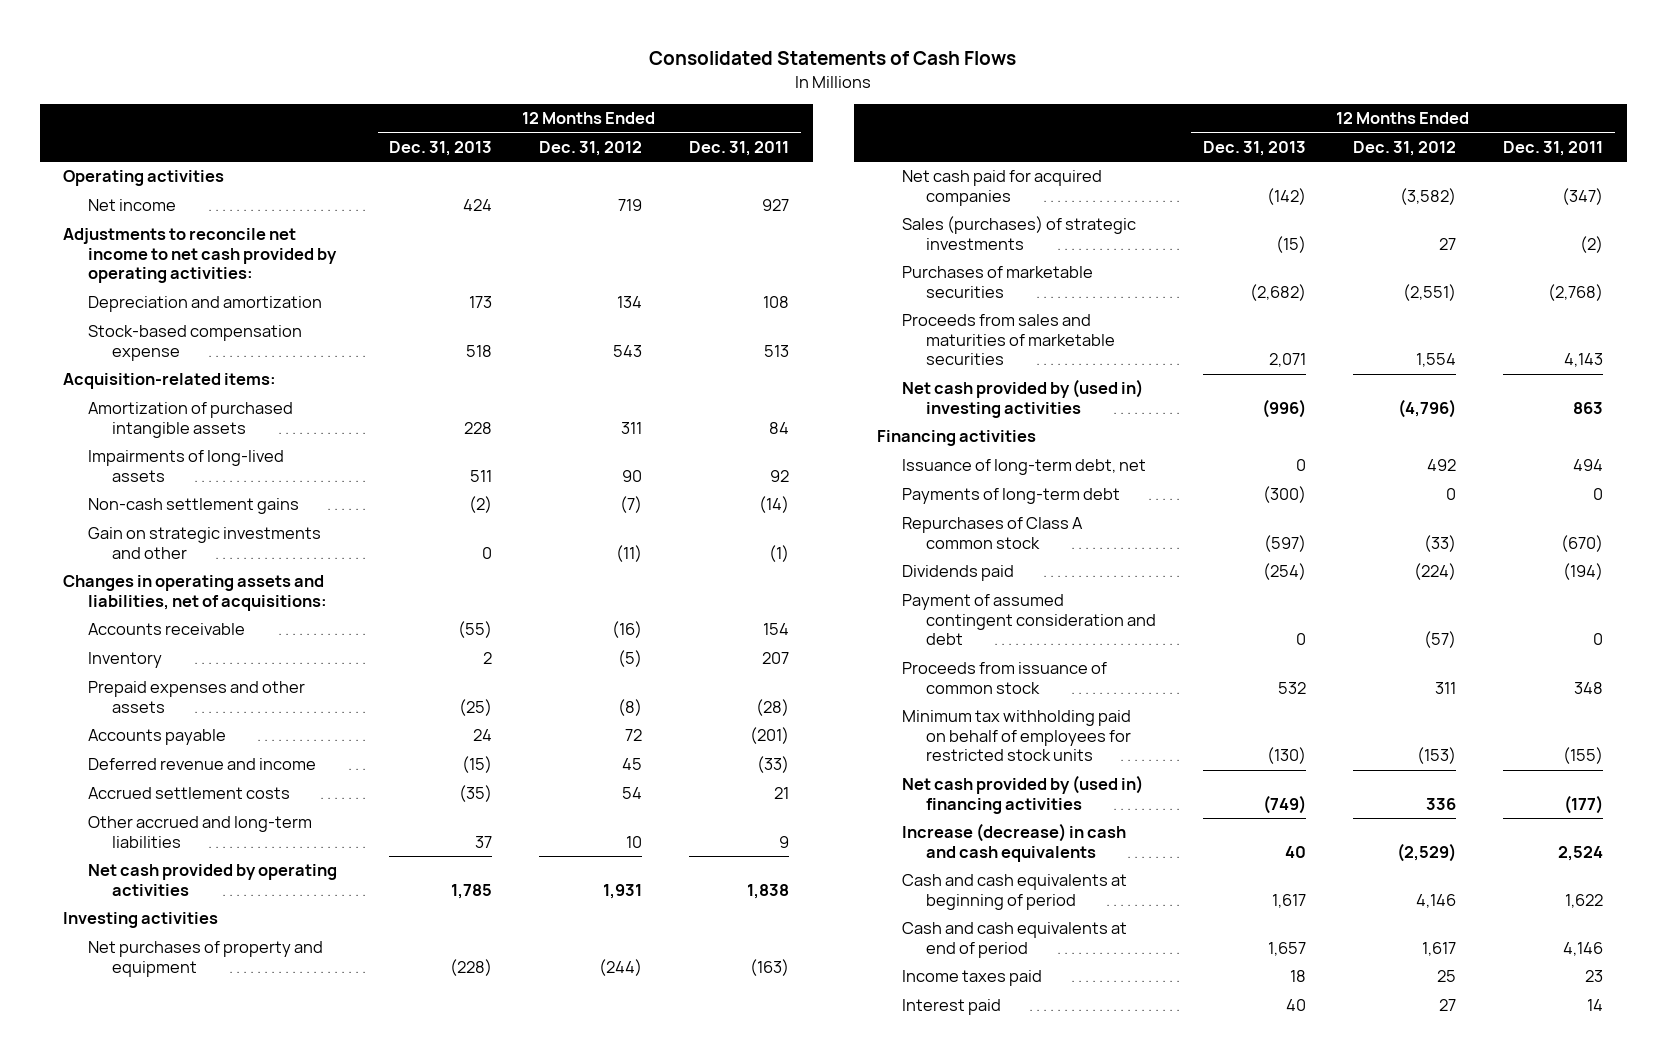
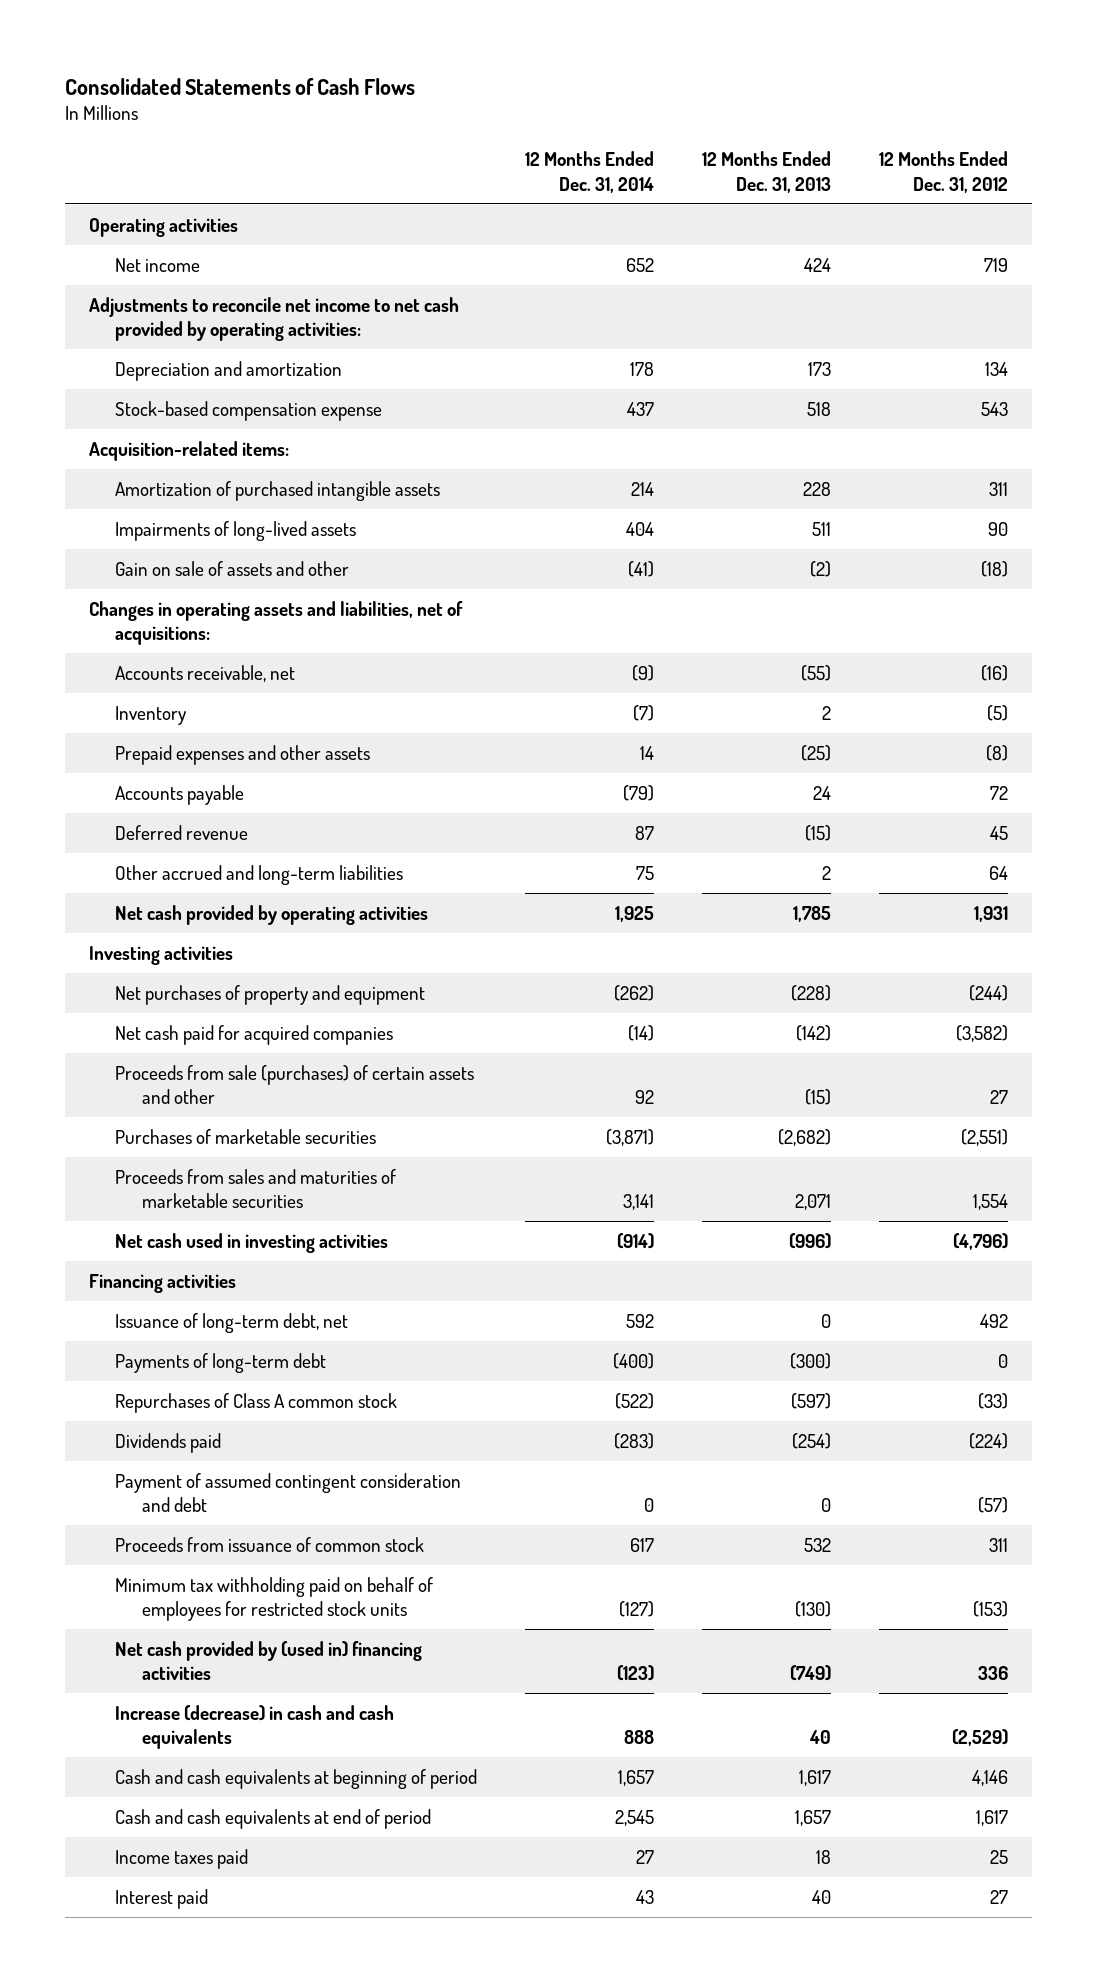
[689,141,790,157] Dec. 31, 2011 -> none
none -> [525,151,655,193] 12 Months Ended Dec. 31, 2014
[87,498,299,515] Non-cash settlement gains -> none
[87,527,321,559] Gain on strategic investments and other -> none
none -> [115,560,350,576] Gain on sale of assets and other
[87,623,245,636] Accounts receivable -> [115,664,296,682] Accounts receivable, net
[87,787,290,800] Accrued settlement costs -> none
[87,758,316,771] Deferred revenue and income -> [115,824,249,840] Deferred revenue
[475,835,493,848] 37 -> [822,865,832,880] 2
[626,835,643,848] 10 -> [988,865,1008,880] 64
[901,216,1136,250] Sales (purchases) of strategic investments -> [115,1064,475,1105] Proceeds from sale (purchases) of certain assets and other
[901,379,1143,418] Net cash provided by (used in) investing activities -> [115,1232,389,1253] Net cash used in investing activities

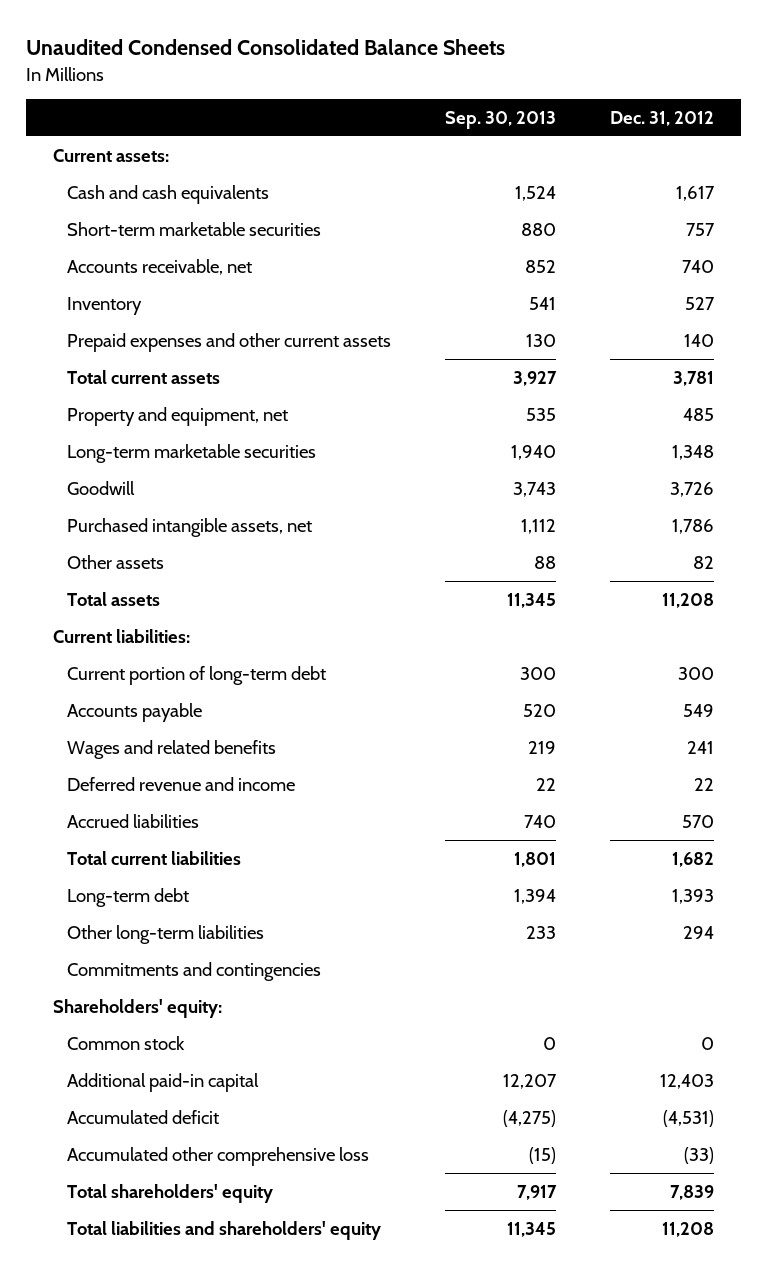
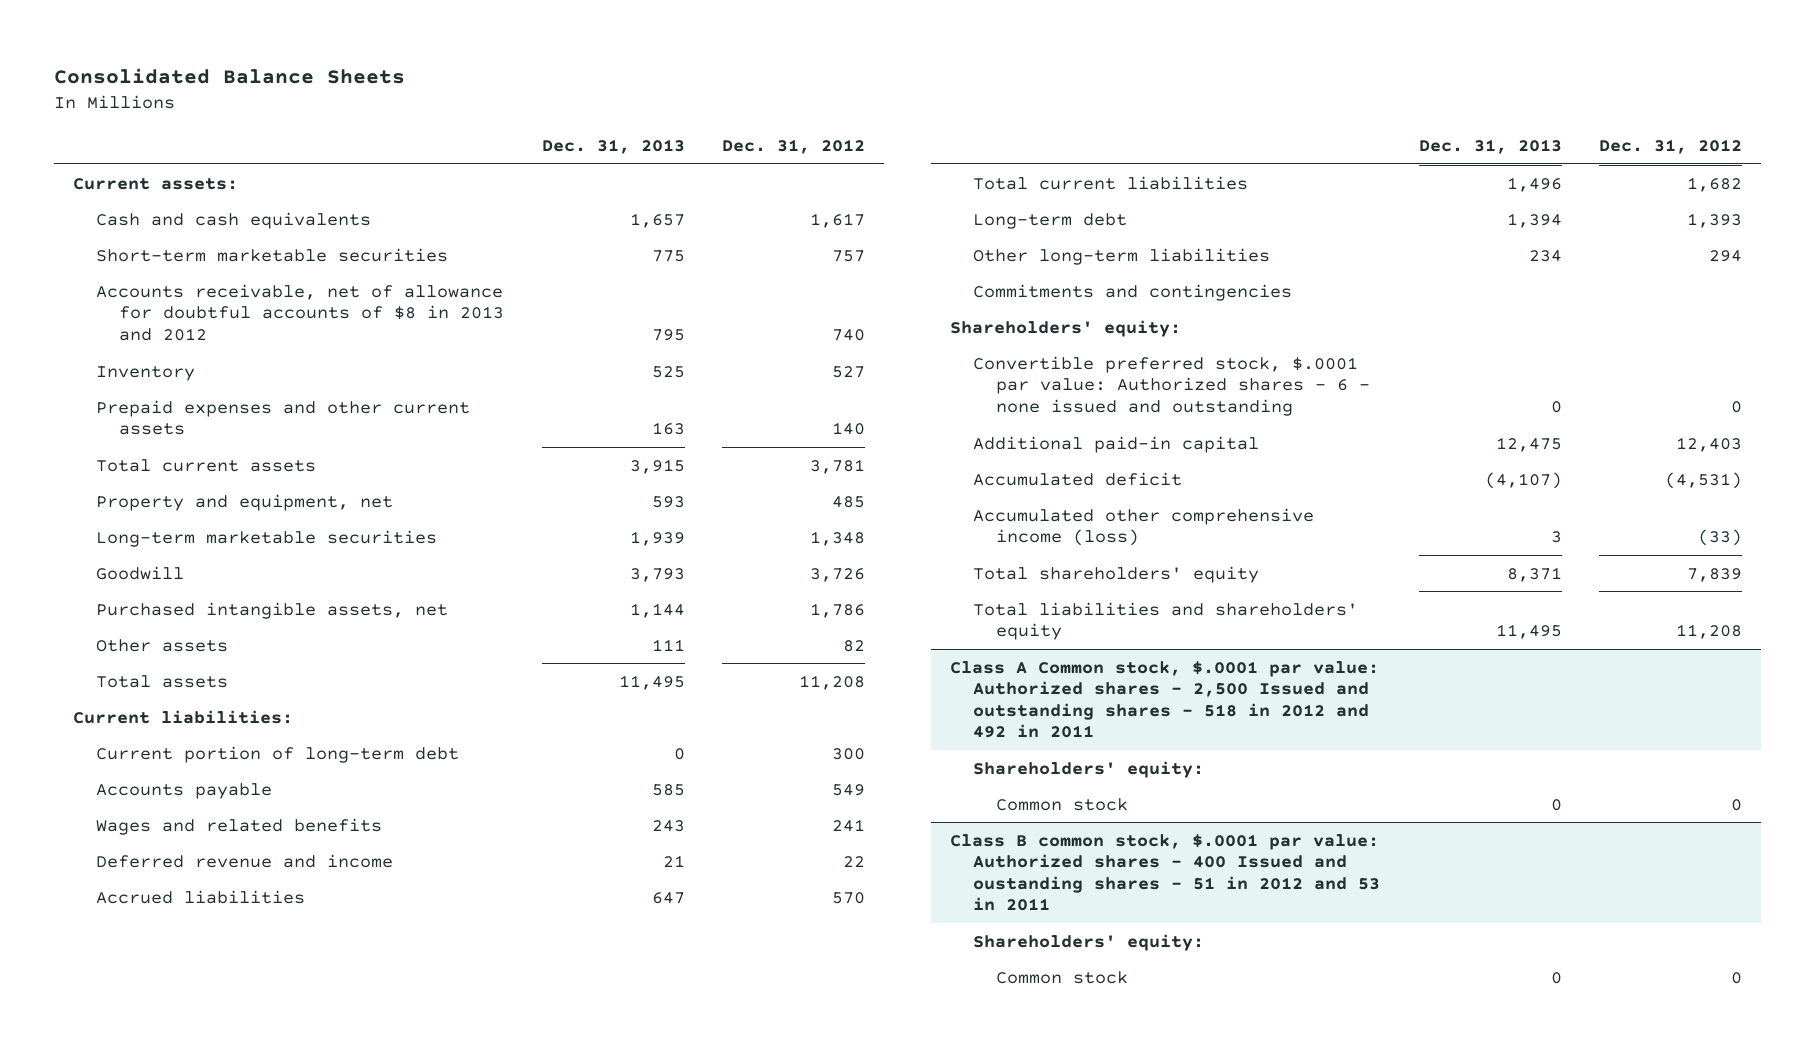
[26,39,506,56] Unaudited Condensed Consolidated Balance Sheets -> [54,68,406,85] Consolidated Balance Sheets
[445,111,557,130] Sep. 30, 2013 -> none
none -> [541,138,685,154] Dec. 31, 2013
[67,258,253,275] Accounts receivable, net -> [96,283,505,341] Accounts receivable, net of allowance for doubtful accounts of $8 in 2013 and 2012
[67,1035,186,1050] Common stock -> none
none -> [972,355,1371,416] Convertible preferred stock, $.0001 par value: Authorized shares - 6 - none issued and outstanding
[67,1146,370,1166] Accumulated other comprehensive loss -> [972,507,1314,547] Accumulated other comprehensive income (loss)
none -> [949,660,1379,739] Class A Common stock, $.0001 par value: Authorized shares - 2,500 Issued and outstanding shares - 518 in 2012 and 492 in 2011
none -> [972,760,1204,778] Shareholders' equity:
none -> [996,797,1129,811] Common stock
none -> [949,833,1380,912] Class B common stock, $.0001 par value: Authorized shares - 400 Issued and oustanding shares - 51 in 2012 and 53 in 2011
none -> [972,933,1204,951] Shareholders' equity:
none -> [996,970,1129,984] Common stock

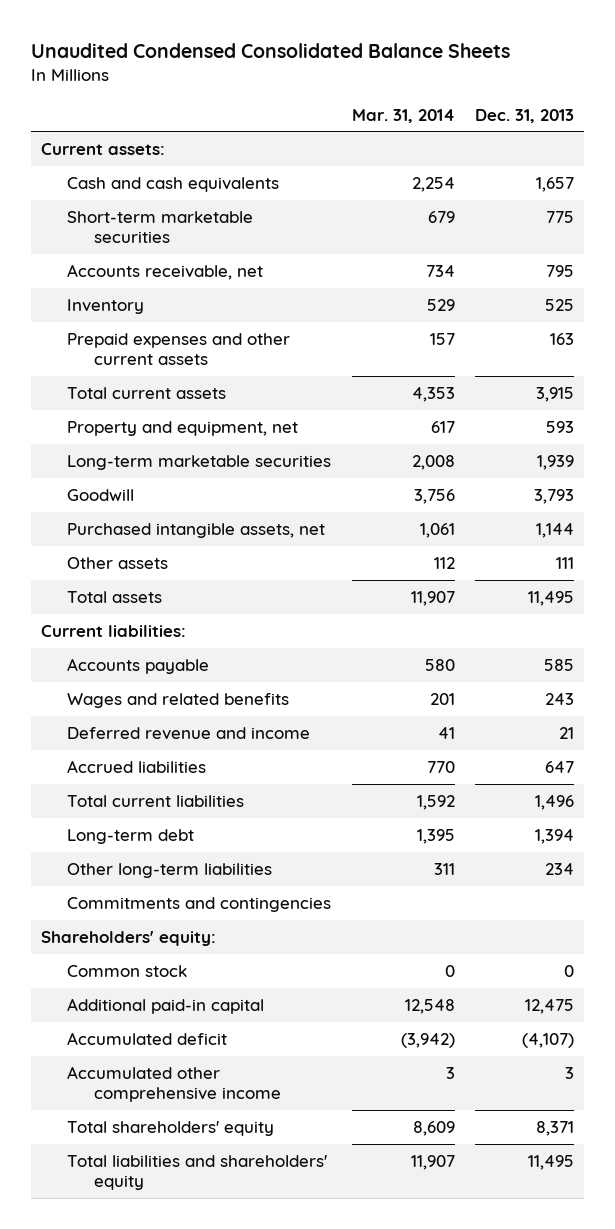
[54,68,406,85] Consolidated Balance Sheets -> [31,42,511,58] Unaudited Condensed Consolidated Balance Sheets
[722,138,866,154] Dec. 31, 2012 -> none
none -> [351,108,455,123] Mar. 31, 2014
[96,283,505,341] Accounts receivable, net of allowance for doubtful accounts of $8 in 2013 and 2012 -> [67,263,264,280] Accounts receivable, net
[96,745,460,763] Current portion of long-term debt -> none
[972,355,1371,416] Convertible preferred stock, $.0001 par value: Authorized shares - 6 - none issued and outstanding -> none
none -> [67,964,188,977] Common stock
[972,507,1314,547] Accumulated other comprehensive income (loss) -> [67,1065,281,1103] Accumulated other comprehensive income
[949,660,1379,739] Class A Common stock, $.0001 par value: Authorized shares - 2,500 Issued and outstanding shares - 518 in 2012 and 492 in 2011 -> none
[972,760,1204,778] Shareholders' equity: -> none
[996,797,1129,811] Common stock -> none
[949,833,1380,912] Class B common stock, $.0001 par value: Authorized shares - 400 Issued and oustanding shares - 51 in 2012 and 53 in 2011 -> none
[972,933,1204,951] Shareholders' equity: -> none
[996,970,1129,984] Common stock -> none

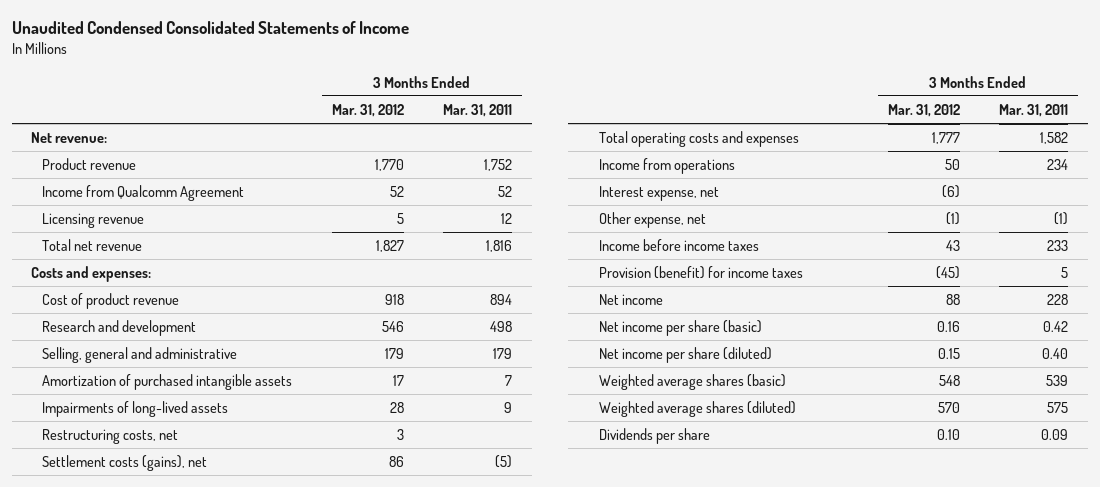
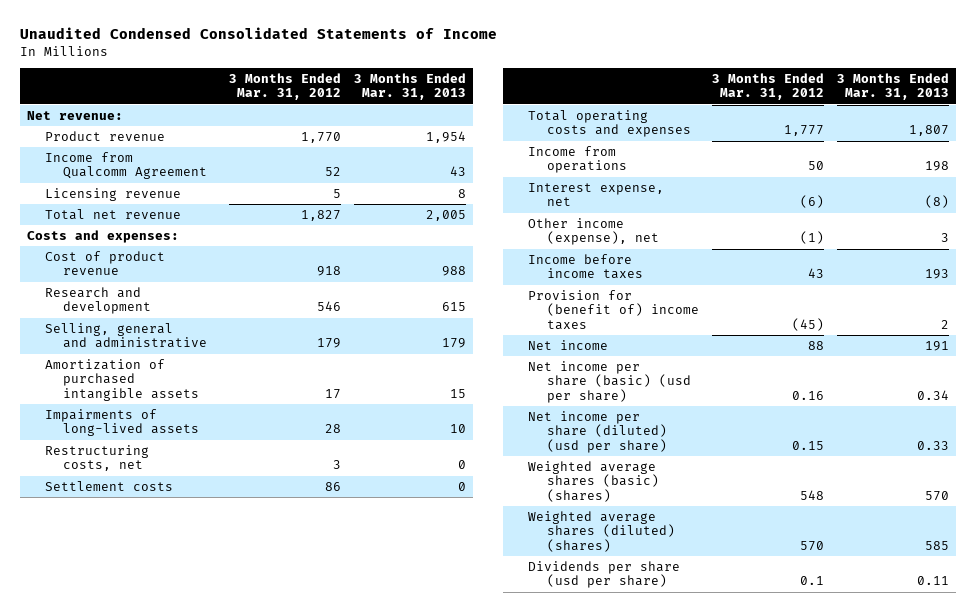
[442,103,512,117] Mar. 31, 2011 -> none
none -> [354,72,467,101] 3 Months Ended Mar. 31, 2013
[42,454,208,471] Settlement costs (gains), net -> [45,480,174,491] Settlement costs
[598,211,706,228] Other expense, net -> [528,217,659,246] Other income (expense), net
[598,265,803,279] Provision (benefit) for income taxes -> [528,289,699,330] Provision for (benefit of) income taxes
[598,319,762,336] Net income per share (basic) -> [528,360,691,403] Net income per share (basic) (usd per share)
[598,346,772,363] Net income per share (diluted) -> [528,410,667,453] Net income per share (diluted) (usd per share)
[598,373,786,390] Weighted average shares (basic) -> [528,460,659,502] Weighted average shares (basic) (shares)
[598,400,796,417] Weighted average shares (diluted) -> [528,510,675,552] Weighted average shares (diluted) (shares)
[598,427,710,444] Dividends per share -> [528,560,681,589] Dividends per share (usd per share)
[937,428,961,440] 0.10 -> [799,576,824,586] 0.1

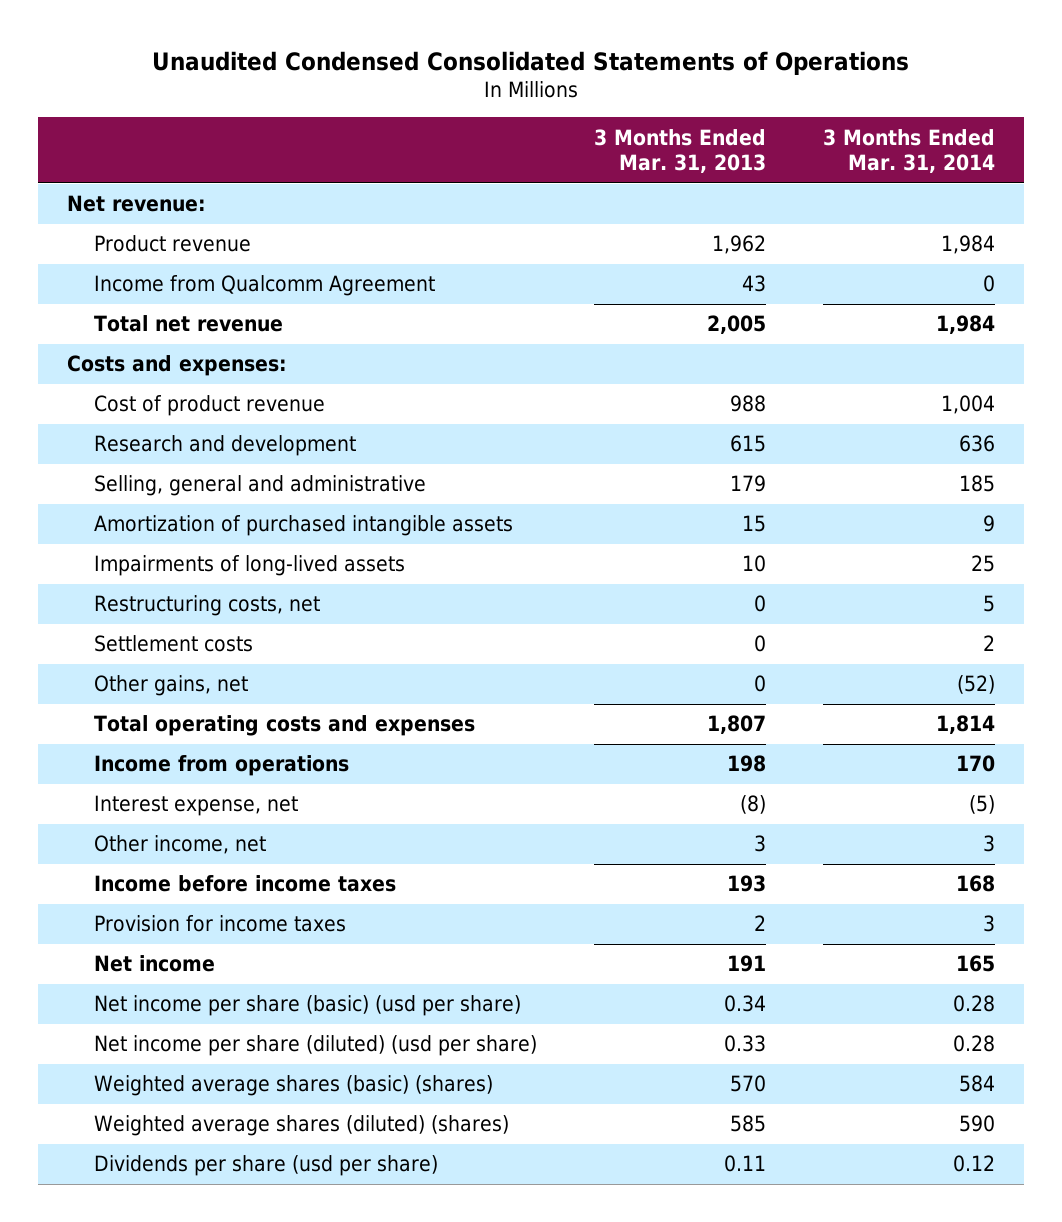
[20,27,498,40] Unaudited Condensed Consolidated Statements of Income -> [152,50,910,75] Unaudited Condensed Consolidated Statements of Operations
[228,72,341,101] 3 Months Ended Mar. 31, 2012 -> none
none -> [823,128,996,174] 3 Months Ended Mar. 31, 2014
[426,130,467,143] 1,954 -> [712,235,767,255] 1,962
[45,187,182,201] Licensing revenue -> none
none -> [94,675,249,697] Other gains, net
[528,217,659,246] Other income (expense), net -> [94,835,267,855] Other income, net
[528,289,699,330] Provision for (benefit of) income taxes -> [94,915,347,933] Provision for income taxes

